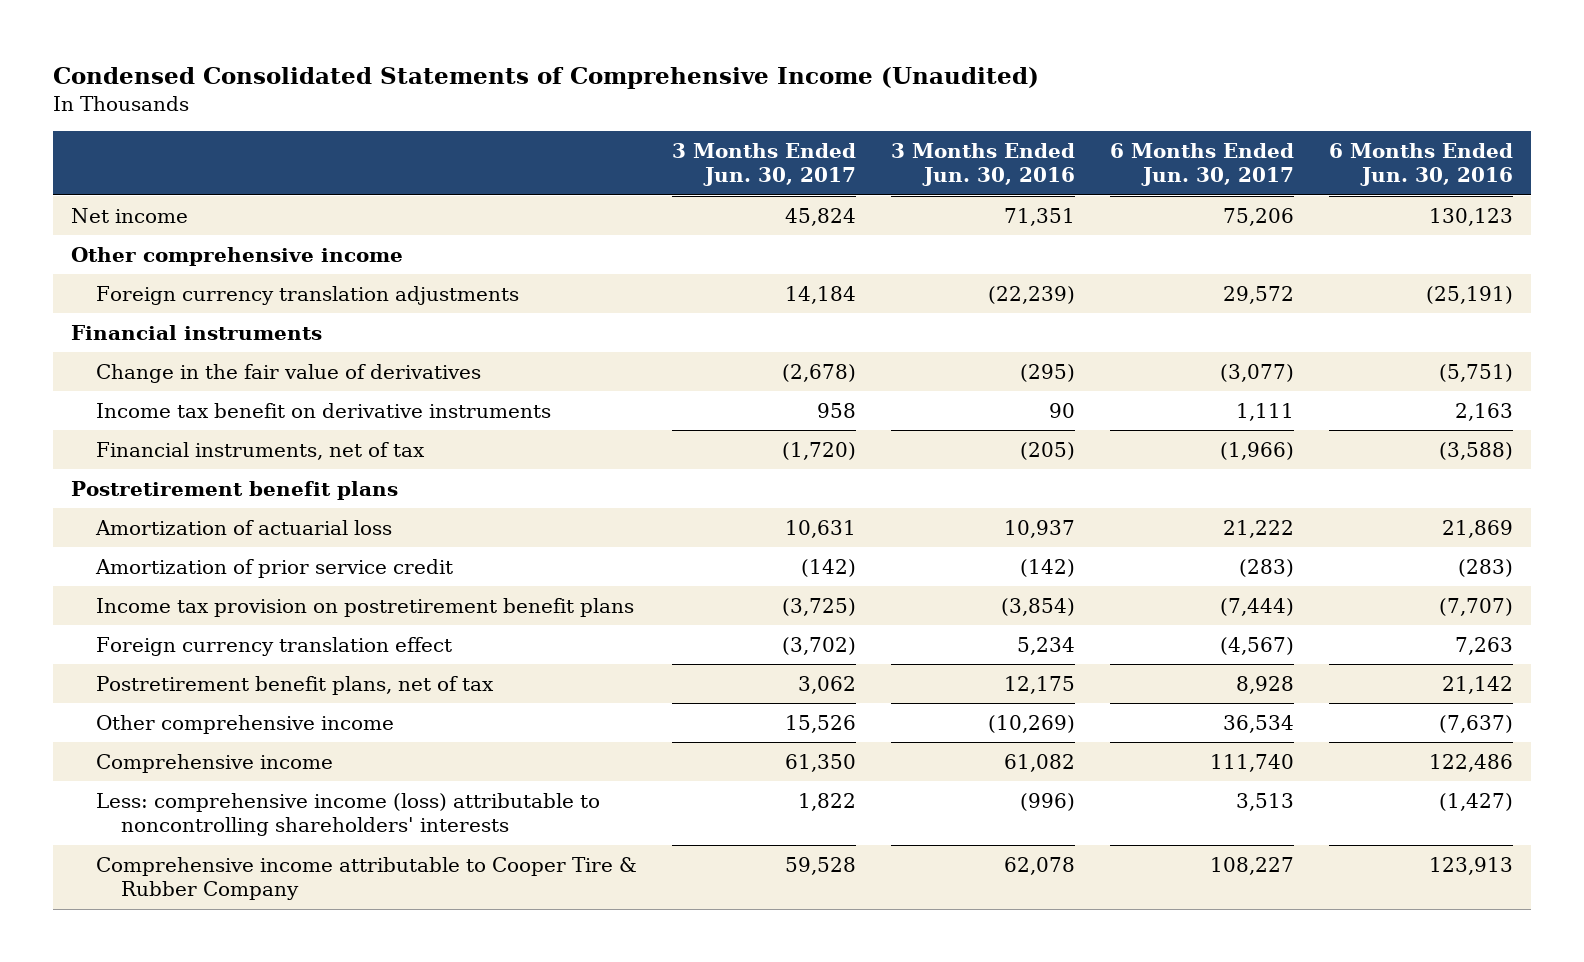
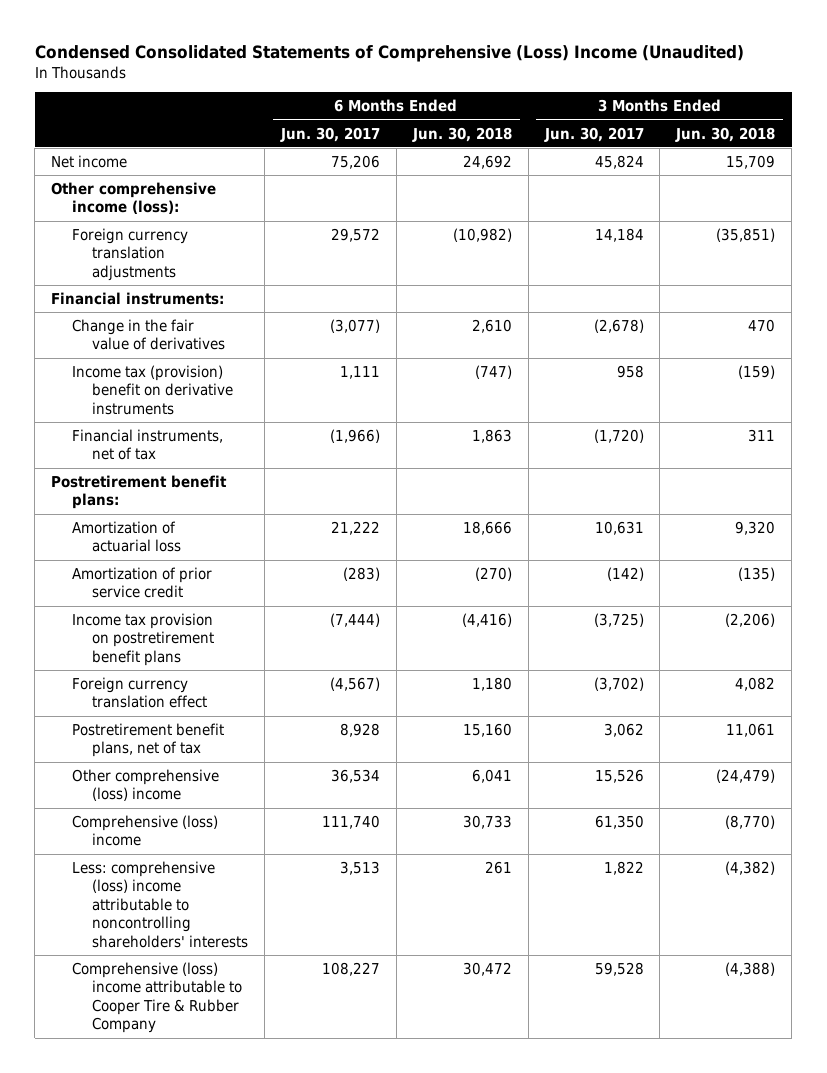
[53,67,1040,90] Condensed Consolidated Statements of Comprehensive Income (Unaudited) -> [34,44,744,62] Condensed Consolidated Statements of Comprehensive (Loss) Income (Unaudited)
[891,143,1076,187] 3 Months Ended Jun. 30, 2016 -> none
[1329,143,1514,187] 6 Months Ended Jun. 30, 2016 -> none
none -> [411,126,512,142] Jun. 30, 2018
none -> [675,126,776,142] Jun. 30, 2018
[70,246,403,266] Other comprehensive income -> [51,182,217,215] Other comprehensive income (loss):
[70,324,322,340] Financial instruments -> [51,292,225,306] Financial instruments:
[96,402,552,418] Income tax benefit on derivative instruments -> [71,365,234,415] Income tax (provision) benefit on derivative instruments
[70,480,398,500] Postretirement benefit plans -> [51,475,228,510] Postretirement benefit plans:
[96,714,395,734] Other comprehensive income -> [71,769,219,802] Other comprehensive (loss) income
[96,753,334,773] Comprehensive income -> [71,815,218,847] Comprehensive (loss) income
[96,792,601,837] Less: comprehensive income (loss) attributable to noncontrolling shareholders' interests -> [71,861,249,948] Less: comprehensive (loss) income attributable to noncontrolling shareholders' interests
[96,856,638,901] Comprehensive income attributable to Cooper Tire & Rubber Company -> [71,962,243,1034] Comprehensive (loss) income attributable to Cooper Tire & Rubber Company

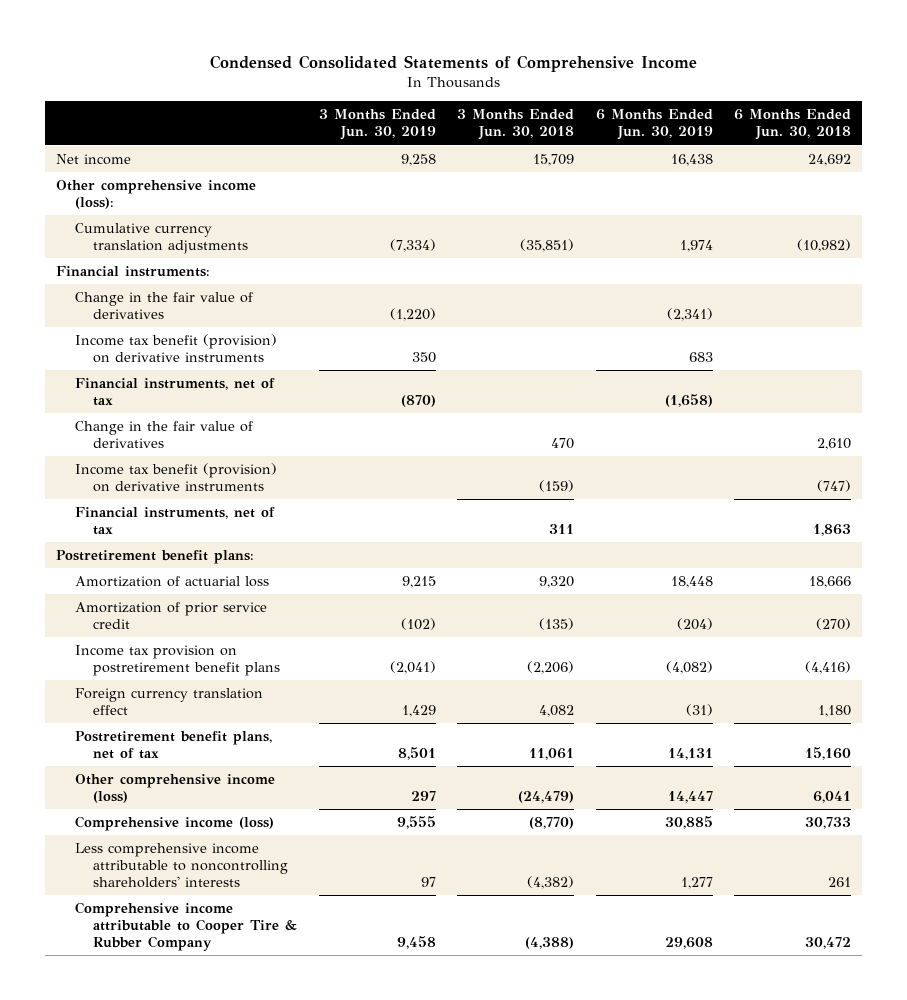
[34,44,744,62] Condensed Consolidated Statements of Comprehensive (Loss) Income (Unaudited) -> [209,54,697,72] Condensed Consolidated Statements of Comprehensive Income
[279,126,380,142] Jun. 30, 2017 -> none
[543,126,644,142] Jun. 30, 2017 -> none
none -> [318,109,436,141] 3 Months Ended Jun. 30, 2019
none -> [595,109,713,141] 6 Months Ended Jun. 30, 2019
[71,228,188,281] Foreign currency translation adjustments -> [74,223,249,255] Cumulative currency translation adjustments
none -> [74,292,253,320] Change in the fair value of derivatives
none -> [74,334,277,364] Income tax benefit (provision) on derivative instruments
none -> [74,378,275,407] Financial instruments, net of tax
[71,365,234,415] Income tax (provision) benefit on derivative instruments -> [74,463,277,493] Income tax benefit (provision) on derivative instruments
[71,769,219,802] Other comprehensive (loss) income -> [74,774,275,804] Other comprehensive income (loss)
[71,815,218,847] Comprehensive (loss) income -> [74,816,274,832] Comprehensive income (loss)
[71,861,249,948] Less: comprehensive (loss) income attributable to noncontrolling shareholders' interests -> [74,843,289,889] Less comprehensive income attributable to noncontrolling shareholders' interests
[71,962,243,1034] Comprehensive (loss) income attributable to Cooper Tire & Rubber Company -> [74,902,298,952] Comprehensive income attributable to Cooper Tire & Rubber Company

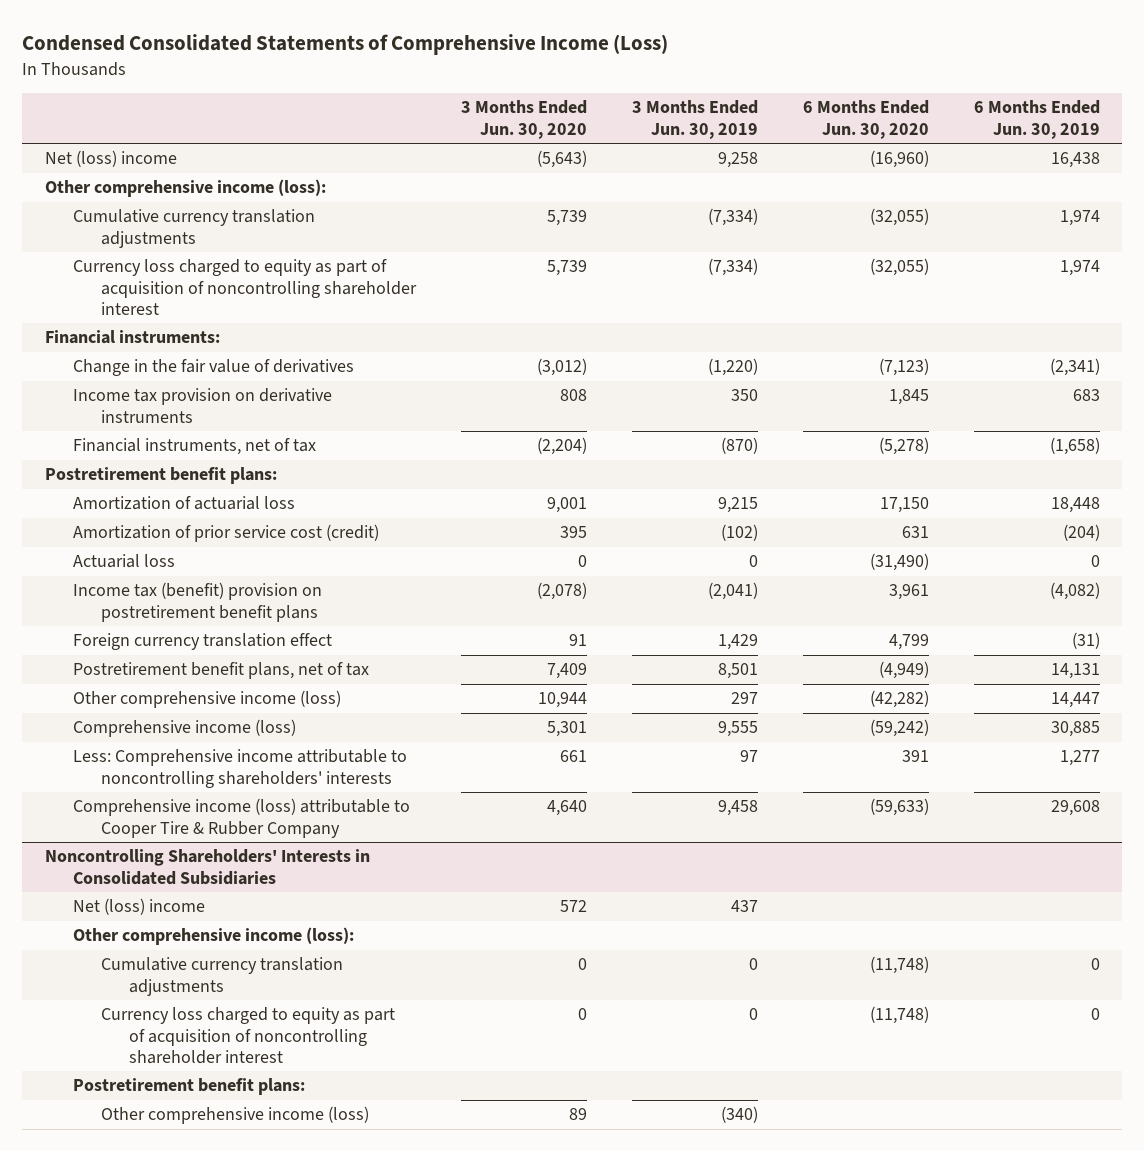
[209,54,697,72] Condensed Consolidated Statements of Comprehensive Income -> [22,34,669,56] Condensed Consolidated Statements of Comprehensive Income (Loss)
[457,109,575,141] 3 Months Ended Jun. 30, 2018 -> none
[734,109,852,141] 6 Months Ended Jun. 30, 2018 -> none
none -> [460,100,587,139] 3 Months Ended Jun. 30, 2020
none -> [802,100,929,139] 6 Months Ended Jun. 30, 2020
[56,154,132,166] Net income -> [44,150,177,168] Net (loss) income
none -> [72,259,418,316] Currency loss charged to equity as part of acquisition of noncontrolling shareholder interest
[74,334,277,364] Income tax benefit (provision) on derivative instruments -> [72,388,332,423] Income tax provision on derivative instruments
[74,421,253,449] Change in the fair value of derivatives -> none
[74,463,277,493] Income tax benefit (provision) on derivative instruments -> none
[74,507,275,536] Financial instruments, net of tax -> none
[74,602,267,630] Amortization of prior service credit -> [72,524,379,543] Amortization of prior service cost (credit)
none -> [72,554,175,569] Actuarial loss
[74,645,281,677] Income tax provision on postretirement benefit plans -> [72,582,322,622] Income tax (benefit) provision on postretirement benefit plans
[74,843,289,889] Less comprehensive income attributable to noncontrolling shareholders' interests -> [72,749,407,788] Less: Comprehensive income attributable to noncontrolling shareholders' interests
[74,902,298,952] Comprehensive income attributable to Cooper Tire & Rubber Company -> [72,798,410,838] Comprehensive income (loss) attributable to Cooper Tire & Rubber Company
none -> [44,849,370,885] Noncontrolling Shareholders' Interests in Consolidated Subsidiaries
none -> [72,898,205,916] Net (loss) income
none -> [72,927,354,946] Other comprehensive income (loss):
none -> [101,957,344,996] Cumulative currency translation adjustments
none -> [101,1007,396,1065] Currency loss charged to equity as part of acquisition of noncontrolling shareholder interest
none -> [72,1078,305,1096] Postretirement benefit plans:
none -> [101,1106,370,1125] Other comprehensive income (loss)

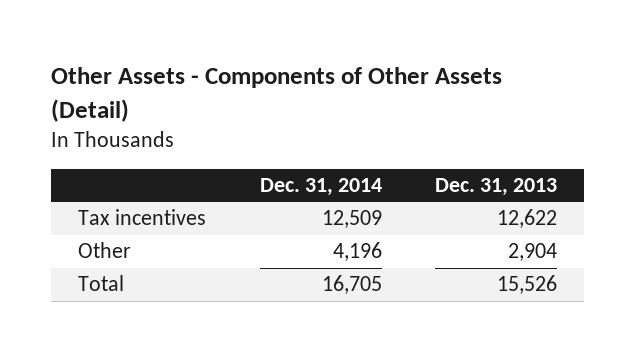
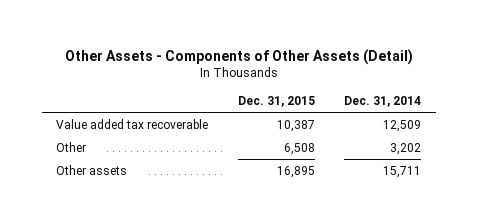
[435,177,558,196] Dec. 31, 2013 -> none
none -> [237,96,315,108] Dec. 31, 2015
[77,275,124,292] Total -> none
[77,209,206,226] Tax incentives -> [56,118,209,129] Value added tax recoverable
[332,242,382,262] 4,196 -> [390,142,422,155] 3,202
none -> [56,164,128,175] Other assets

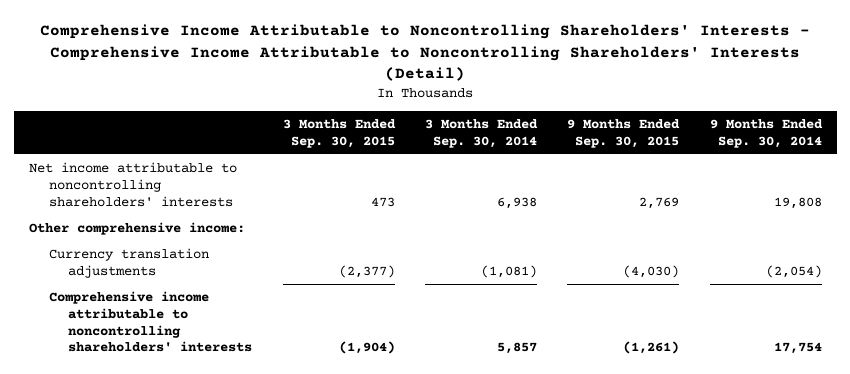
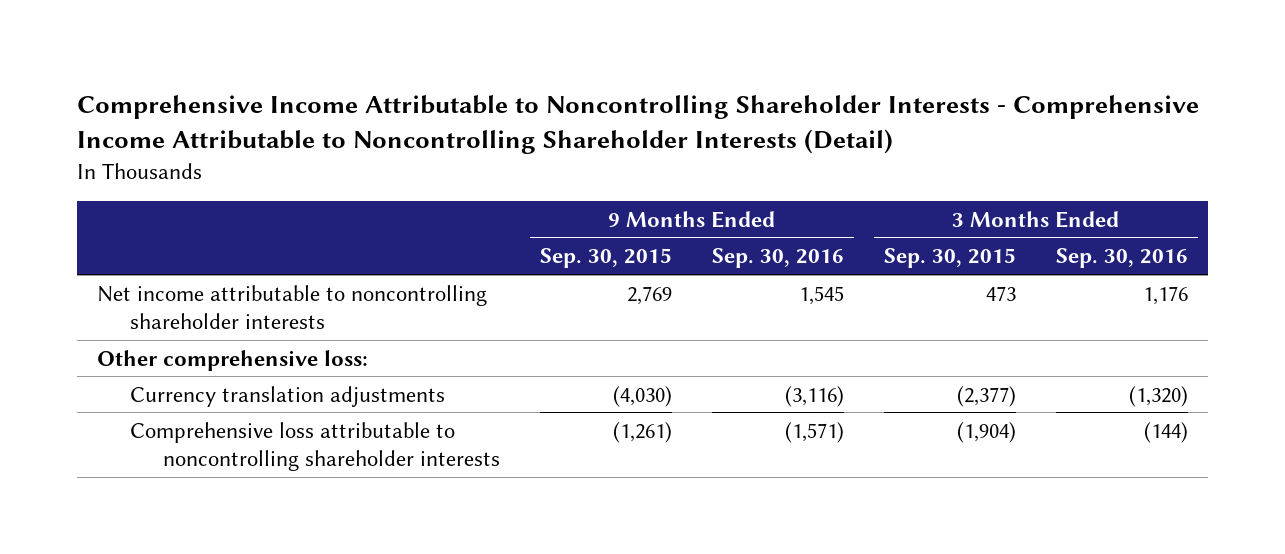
[40,24,811,82] Comprehensive Income Attributable to Noncontrolling Shareholders' Interests - Comprehensive Income Attributable to Noncontrolling Shareholders' Interests (Detail) -> [77,94,1200,154] Comprehensive Income Attributable to Noncontrolling Shareholder Interests - Comprehensive Income Attributable to Noncontrolling Shareholder Interests (Detail)
[424,119,538,148] 3 Months Ended Sep. 30, 2014 -> none
[709,119,823,148] 9 Months Ended Sep. 30, 2014 -> none
none -> [712,248,845,269] Sep. 30, 2016
none -> [1056,248,1189,269] Sep. 30, 2016
[28,162,237,207] Net income attributable to noncontrolling shareholders' interests -> [97,284,488,329] Net income attributable to noncontrolling shareholder interests
[28,222,245,236] Other comprehensive income: -> [97,349,369,371] Other comprehensive loss:
[48,291,253,353] Comprehensive income attributable to noncontrolling shareholders' interests -> [130,421,501,471] Comprehensive loss attributable to noncontrolling shareholder interests

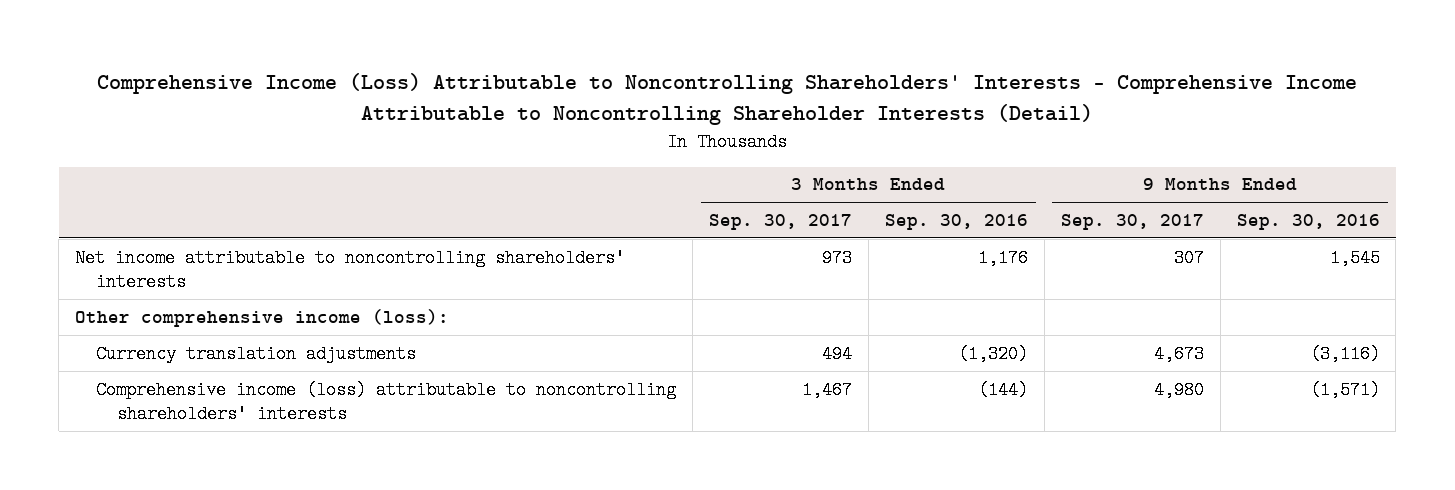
[77,94,1200,154] Comprehensive Income Attributable to Noncontrolling Shareholder Interests - Comprehensive Income Attributable to Noncontrolling Shareholder Interests (Detail) -> [97,73,1358,126] Comprehensive Income (Loss) Attributable to Noncontrolling Shareholders' Interests - Comprehensive Income Attributable to Noncontrolling Shareholder Interests (Detail)
[540,248,673,269] Sep. 30, 2015 -> none
[884,248,1017,269] Sep. 30, 2015 -> none
none -> [708,214,852,231] Sep. 30, 2017
none -> [1060,214,1204,231] Sep. 30, 2017
[97,284,488,329] Net income attributable to noncontrolling shareholder interests -> [75,248,626,291] Net income attributable to noncontrolling shareholders' interests
[97,349,369,371] Other comprehensive loss: -> [75,308,450,327] Other comprehensive income (loss):
[130,421,501,471] Comprehensive loss attributable to noncontrolling shareholder interests -> [96,380,677,423] Comprehensive income (loss) attributable to noncontrolling shareholders' interests

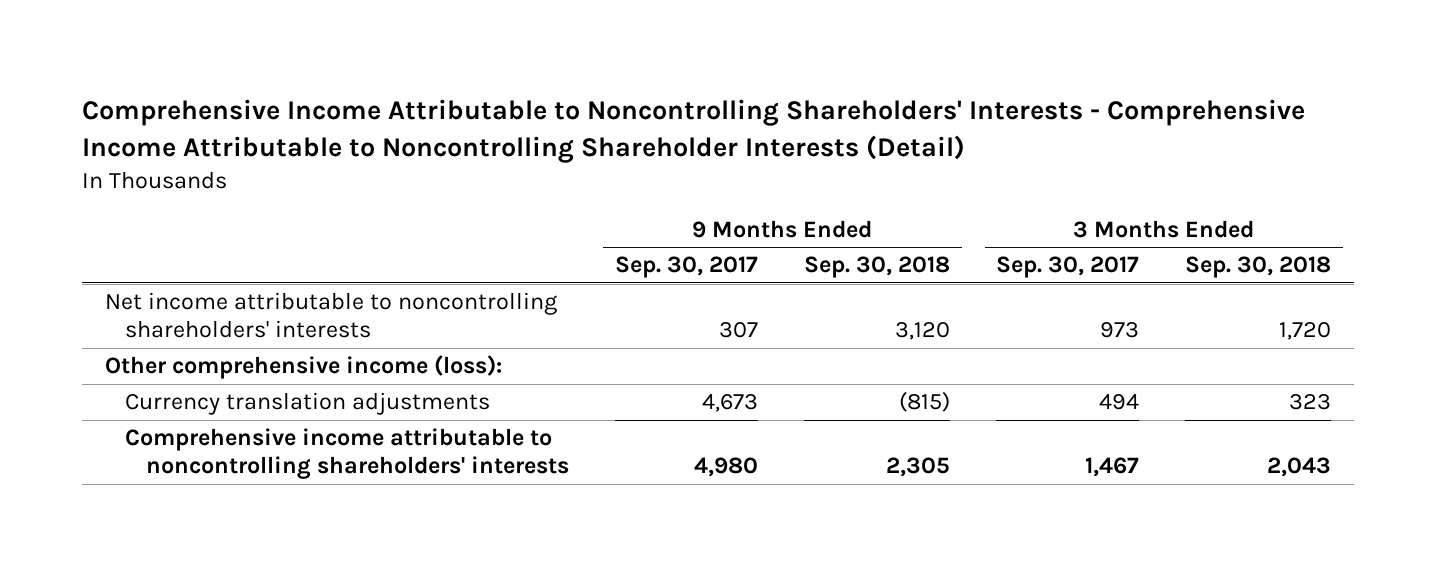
[97,73,1358,126] Comprehensive Income (Loss) Attributable to Noncontrolling Shareholders' Interests - Comprehensive Income Attributable to Noncontrolling Shareholder Interests (Detail) -> [82,98,1306,163] Comprehensive Income Attributable to Noncontrolling Shareholders' Interests - Comprehensive Income Attributable to Noncontrolling Shareholder Interests (Detail)
[884,214,1028,231] Sep. 30, 2016 -> none
[1236,214,1380,231] Sep. 30, 2016 -> none
none -> [804,256,951,279] Sep. 30, 2018
none -> [1185,256,1332,279] Sep. 30, 2018
[96,380,677,423] Comprehensive income (loss) attributable to noncontrolling shareholders' interests -> [125,428,569,480] Comprehensive income attributable to noncontrolling shareholders' interests

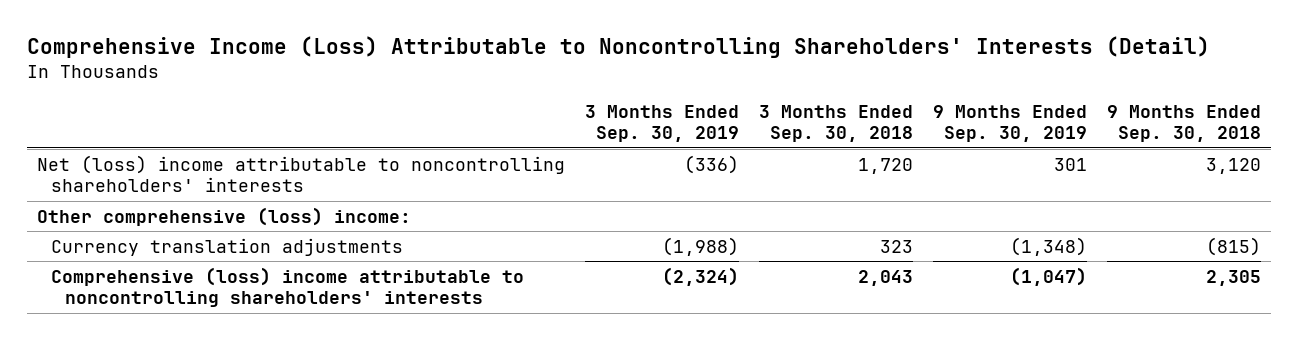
[82,98,1306,163] Comprehensive Income Attributable to Noncontrolling Shareholders' Interests - Comprehensive Income Attributable to Noncontrolling Shareholder Interests (Detail) -> [26,36,1210,59] Comprehensive Income (Loss) Attributable to Noncontrolling Shareholders' Interests (Detail)
[614,256,758,279] Sep. 30, 2017 -> none
[996,256,1140,279] Sep. 30, 2017 -> none
none -> [584,104,739,143] 3 Months Ended Sep. 30, 2019
none -> [932,104,1087,143] 9 Months Ended Sep. 30, 2019
[105,292,558,339] Net income attributable to noncontrolling shareholders' interests -> [36,154,565,193] Net (loss) income attributable to noncontrolling shareholders' interests
[105,355,503,380] Other comprehensive income (loss): -> [36,206,411,226] Other comprehensive (loss) income:
[125,428,569,480] Comprehensive income attributable to noncontrolling shareholders' interests -> [50,266,524,308] Comprehensive (loss) income attributable to noncontrolling shareholders' interests

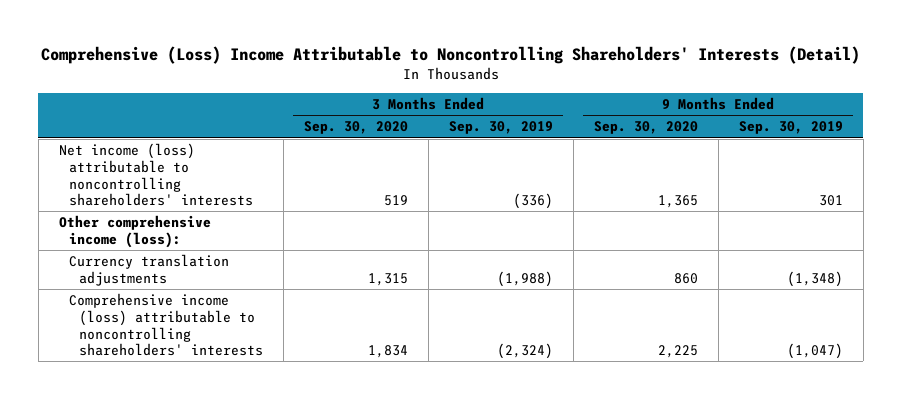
[26,36,1210,59] Comprehensive Income (Loss) Attributable to Noncontrolling Shareholders' Interests (Detail) -> [40,46,860,65] Comprehensive (Loss) Income Attributable to Noncontrolling Shareholders' Interests (Detail)
[758,104,913,143] 3 Months Ended Sep. 30, 2018 -> none
[1107,104,1262,143] 9 Months Ended Sep. 30, 2018 -> none
none -> [303,121,408,135] Sep. 30, 2020
none -> [593,121,698,135] Sep. 30, 2020
[36,154,565,193] Net (loss) income attributable to noncontrolling shareholders' interests -> [58,142,253,207] Net income (loss) attributable to noncontrolling shareholders' interests
[36,206,411,226] Other comprehensive (loss) income: -> [58,214,211,248] Other comprehensive income (loss):
[50,266,524,308] Comprehensive (loss) income attributable to noncontrolling shareholders' interests -> [68,292,263,357] Comprehensive income (loss) attributable to noncontrolling shareholders' interests

